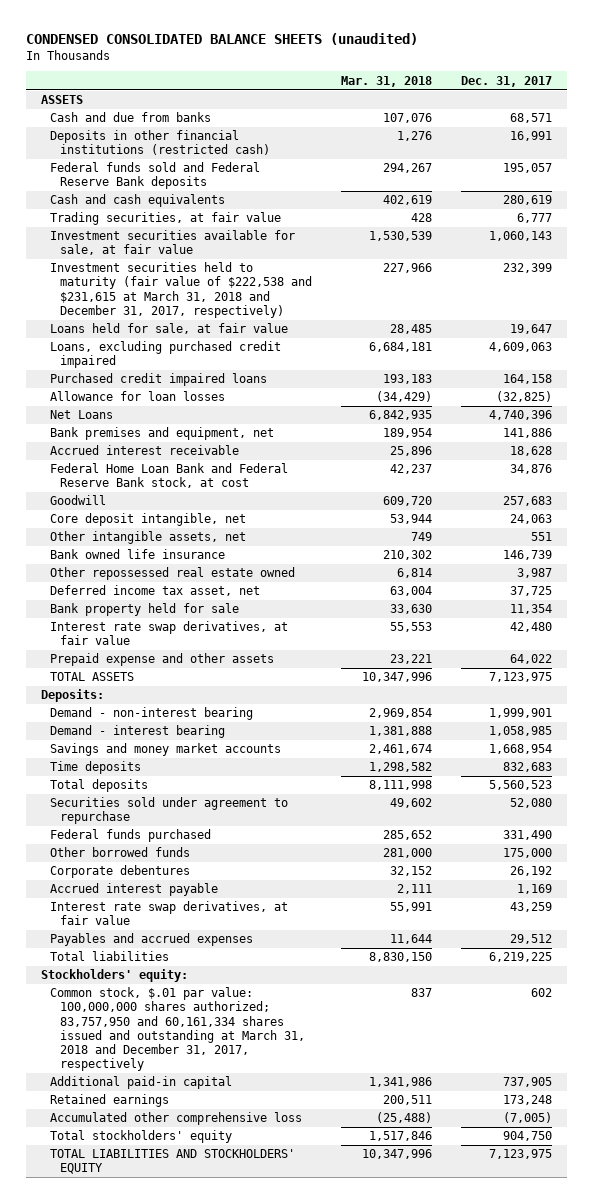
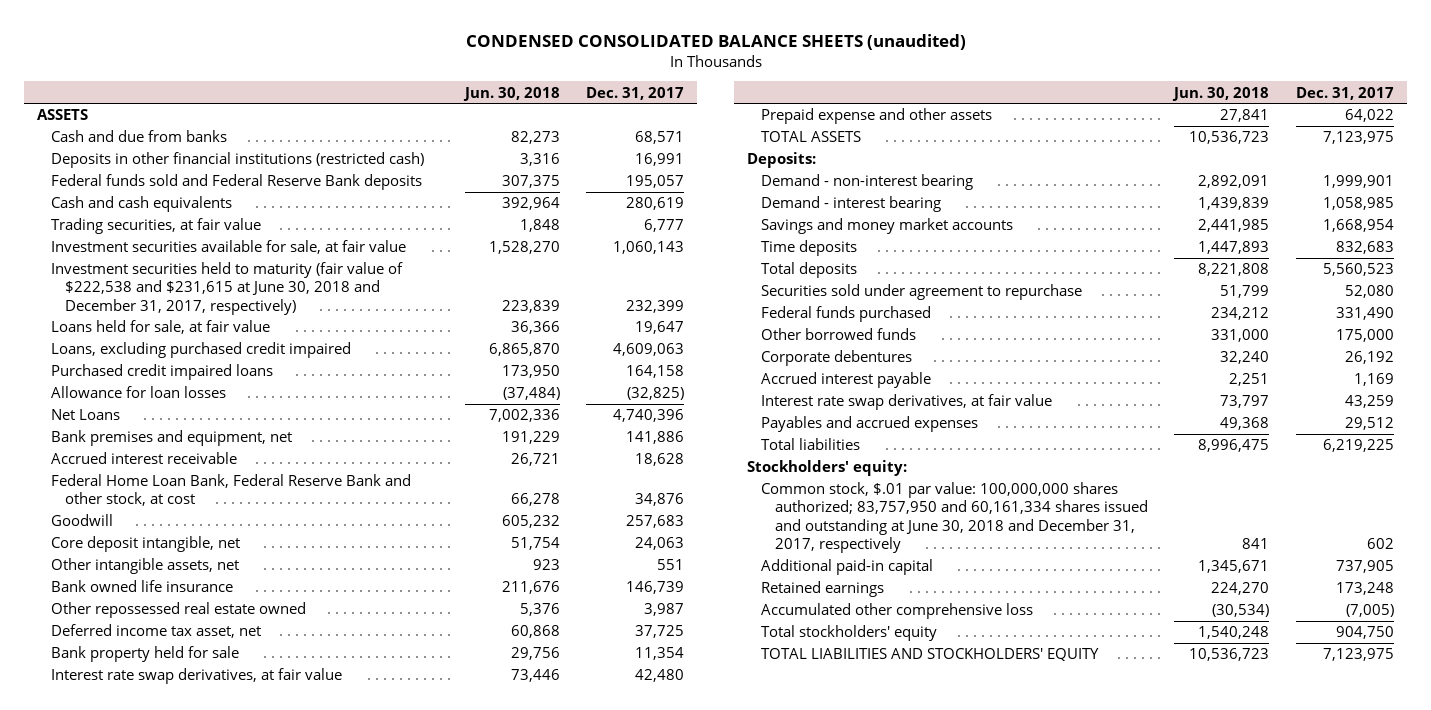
[341,75,433,87] Mar. 31, 2018 -> none
none -> [462,86,560,101] Jun. 30, 2018
[50,262,313,318] Investment securities held to maturity (fair value of $222,538 and $231,615 at March 31, 2018 and December 31, 2017, respectively) -> [51,262,404,315] Investment securities held to maturity (fair value of $222,538 and $231,615 at June 30, 2018 and December 31, 2017, respectively)
[50,463,289,489] Federal Home Loan Bank and Federal Reserve Bank stock, at cost -> [51,474,412,507] Federal Home Loan Bank, Federal Reserve Bank and other stock, at cost
[50,987,306,1071] Common stock, $.01 par value: 100,000,000 shares authorized; 83,757,950 and 60,161,334 shares issued and outstanding at March 31, 2018 and December 31, 2017, respectively -> [761,482,1148,553] Common stock, $.01 par value: 100,000,000 shares authorized; 83,757,950 and 60,161,334 shares issued and outstanding at June 30, 2018 and December 31, 2017, respectively

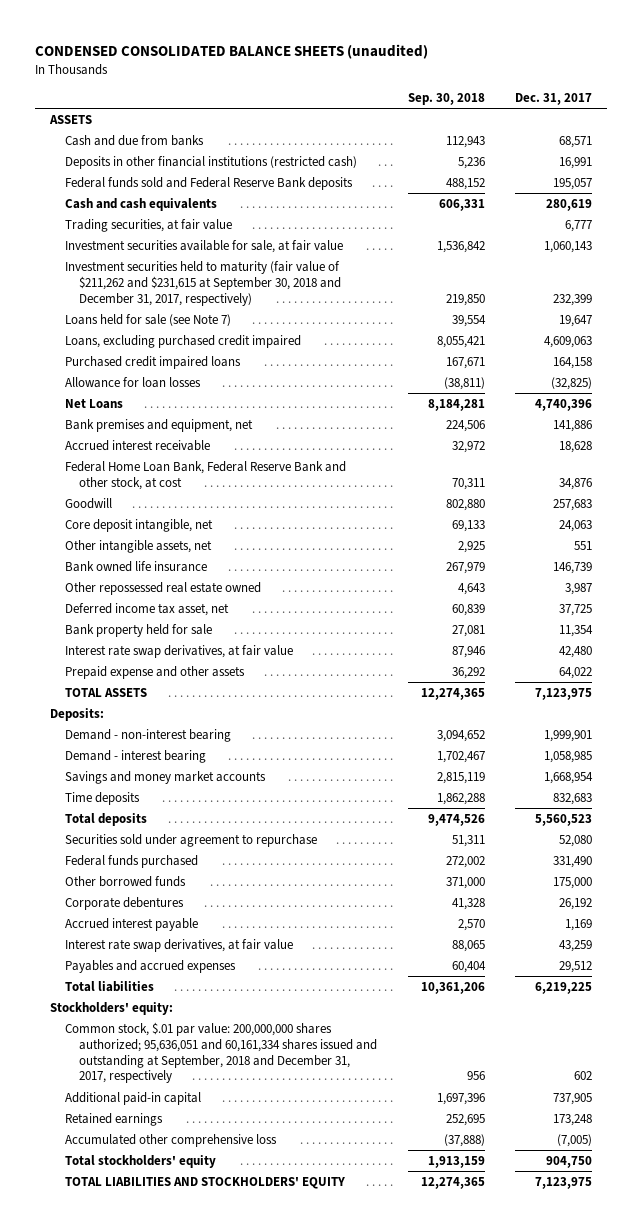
[462,86,560,101] Jun. 30, 2018 -> none
none -> [407,92,485,105] Sep. 30, 2018
[51,262,404,315] Investment securities held to maturity (fair value of $222,538 and $231,615 at June 30, 2018 and December 31, 2017, respectively) -> [64,261,342,306] Investment securities held to maturity (fair value of $211,262 and $231,615 at September 30, 2018 and December 31, 2017, respectively)
[51,320,271,335] Loans held for sale, at fair value -> [64,314,231,327] Loans held for sale (see Note 7)
[761,482,1148,553] Common stock, $.01 par value: 100,000,000 shares authorized; 83,757,950 and 60,161,334 shares issued and outstanding at June 30, 2018 and December 31, 2017, respectively -> [64,1022,378,1084] Common stock, $.01 par value: 200,000,000 shares authorized; 95,636,051 and 60,161,334 shares issued and outstanding at September, 2018 and December 31, 2017, respectively

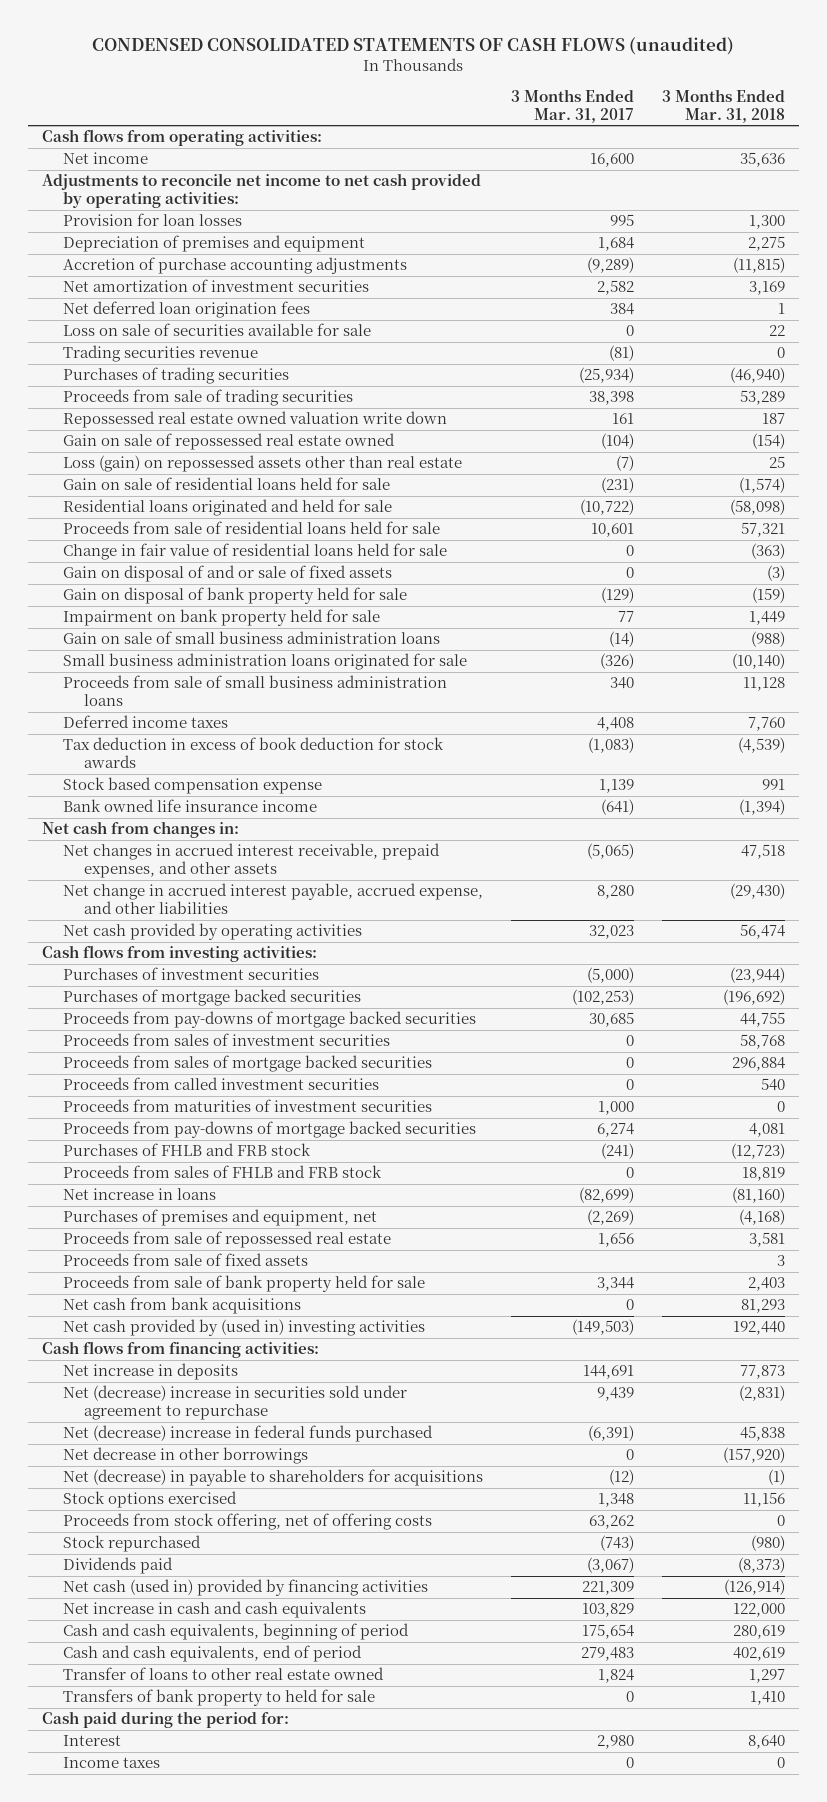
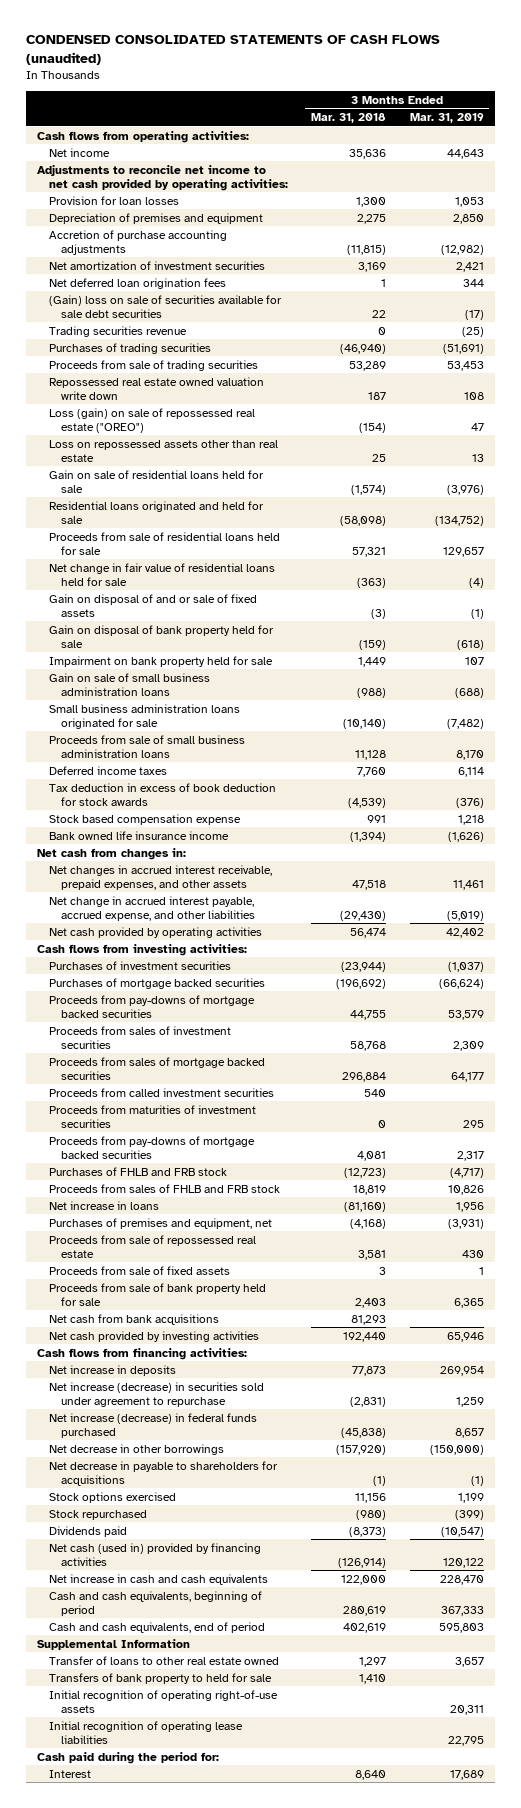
[510,88,634,123] 3 Months Ended Mar. 31, 2017 -> none
none -> [409,113,484,124] Mar. 31, 2019
[62,323,371,337] Loss on sale of securities available for sale -> [48,294,282,318] (Gain) loss on sale of securities available for sale debt securities
[62,433,395,451] Gain on sale of repossessed real estate owned -> [48,407,255,433] Loss (gain) on sale of repossessed real estate ("OREO")
[62,455,462,473] Loss (gain) on repossessed assets other than real estate -> [48,439,278,462] Loss on repossessed assets other than real estate
[62,543,447,561] Change in fair value of residential loans held for sale -> [48,562,275,586] Net change in fair value of residential loans held for sale
[62,1319,425,1337] Net cash provided by (used in) investing activities -> [48,1330,259,1342] Net cash provided by investing activities
[62,1385,407,1421] Net (decrease) increase in securities sold under agreement to repurchase -> [48,1381,264,1407] Net increase (decrease) in securities sold under agreement to repurchase
[62,1425,433,1443] Net (decrease) increase in federal funds purchased -> [48,1412,257,1438] Net increase (decrease) in federal funds purchased
[740,1426,786,1442] 45,838 -> [341,1427,387,1438] (45,838)
[62,1469,483,1487] Net (decrease) in payable to shareholders for acquisitions -> [48,1460,278,1486] Net decrease in payable to shareholders for acquisitions
[62,1513,432,1531] Proceeds from stock offering, net of offering costs -> none
none -> [37,1638,191,1650] Supplemental Information
none -> [48,1689,278,1713] Initial recognition of operating right-of-use assets
none -> [48,1720,243,1744] Initial recognition of operating lease liabilities
[62,1757,160,1769] Income taxes -> none

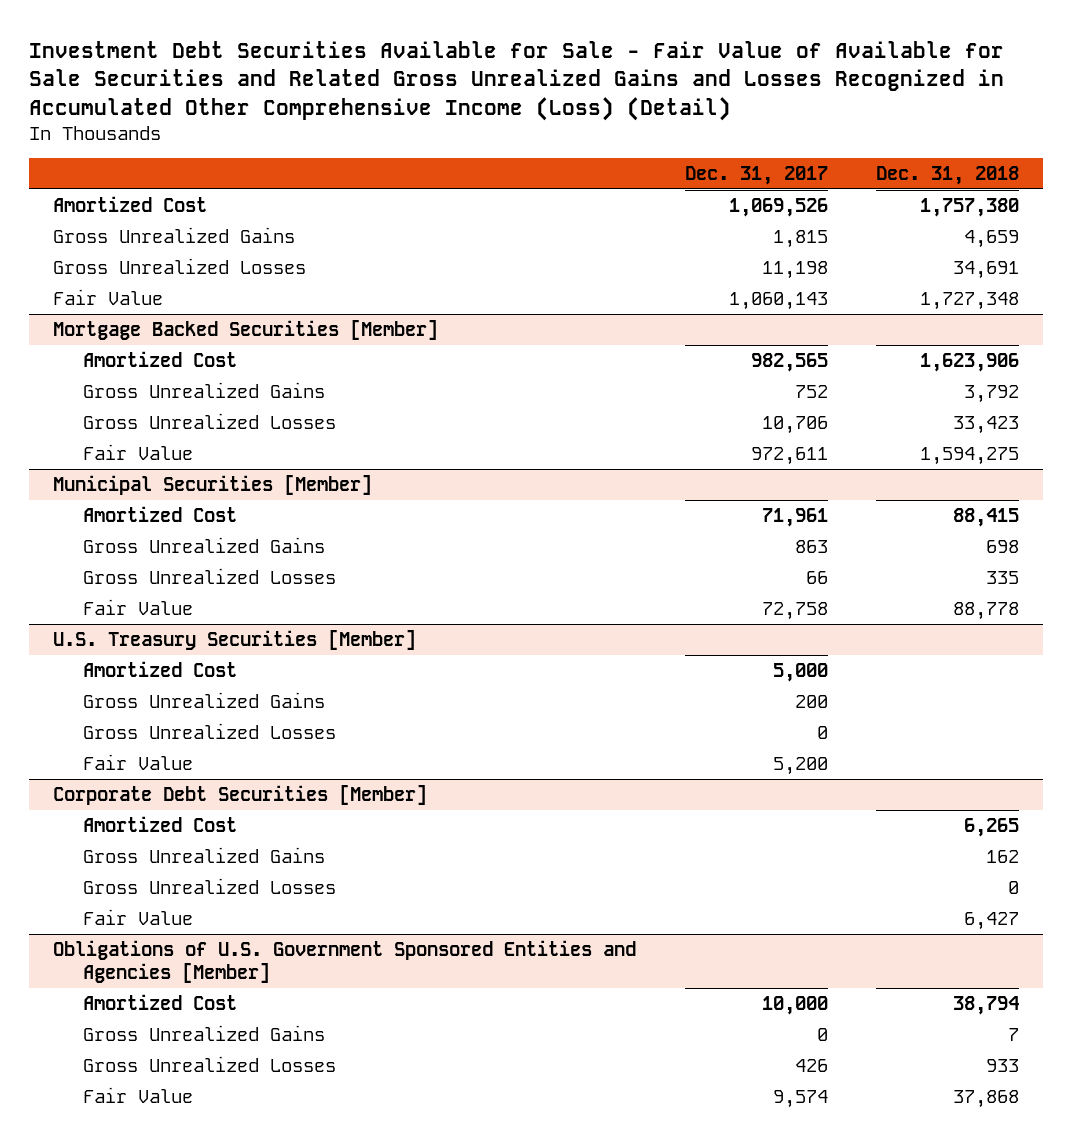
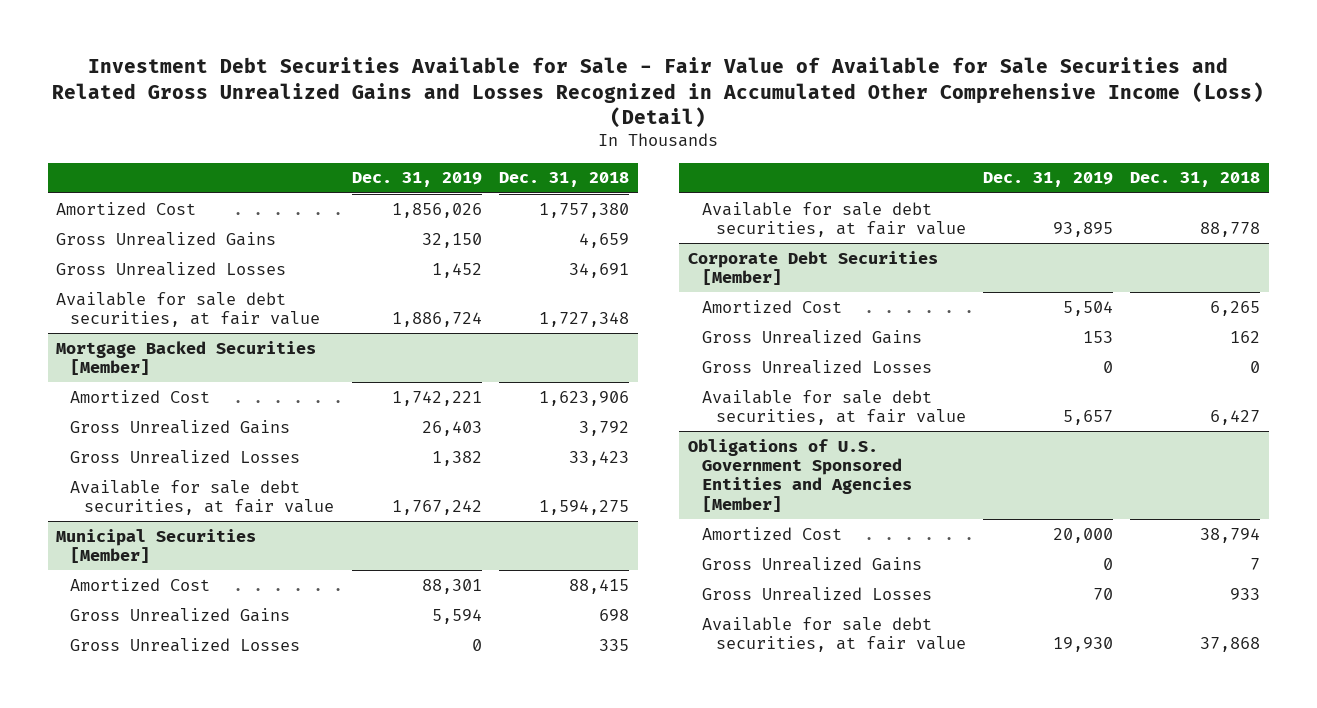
[684,165,828,185] Dec. 31, 2017 -> none
none -> [351,172,482,188] Dec. 31, 2019
[53,288,164,305] Fair Value -> [56,291,321,327] Available for sale debt securities, at fair value
[82,443,193,460] Fair Value -> [70,479,335,515] Available for sale debt securities, at fair value
[53,629,417,650] U.S. Treasury Securities [Member] -> none
[82,660,237,677] Amortized Cost -> none
[82,691,325,708] Gross Unrealized Gains -> none
[82,722,336,739] Gross Unrealized Losses -> none
[82,753,193,770] Fair Value -> none
[82,598,193,615] Fair Value -> [701,201,966,237] Available for sale debt securities, at fair value
[82,908,193,925] Fair Value -> [701,389,966,425] Available for sale debt securities, at fair value
[82,1086,193,1103] Fair Value -> [701,616,966,652] Available for sale debt securities, at fair value

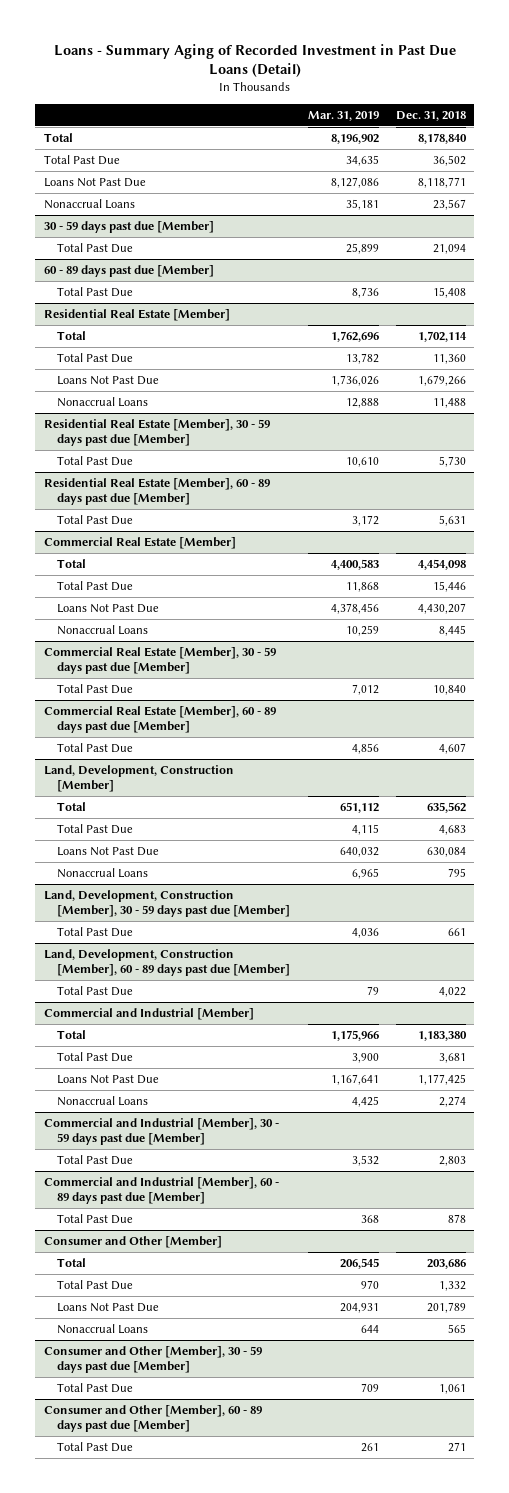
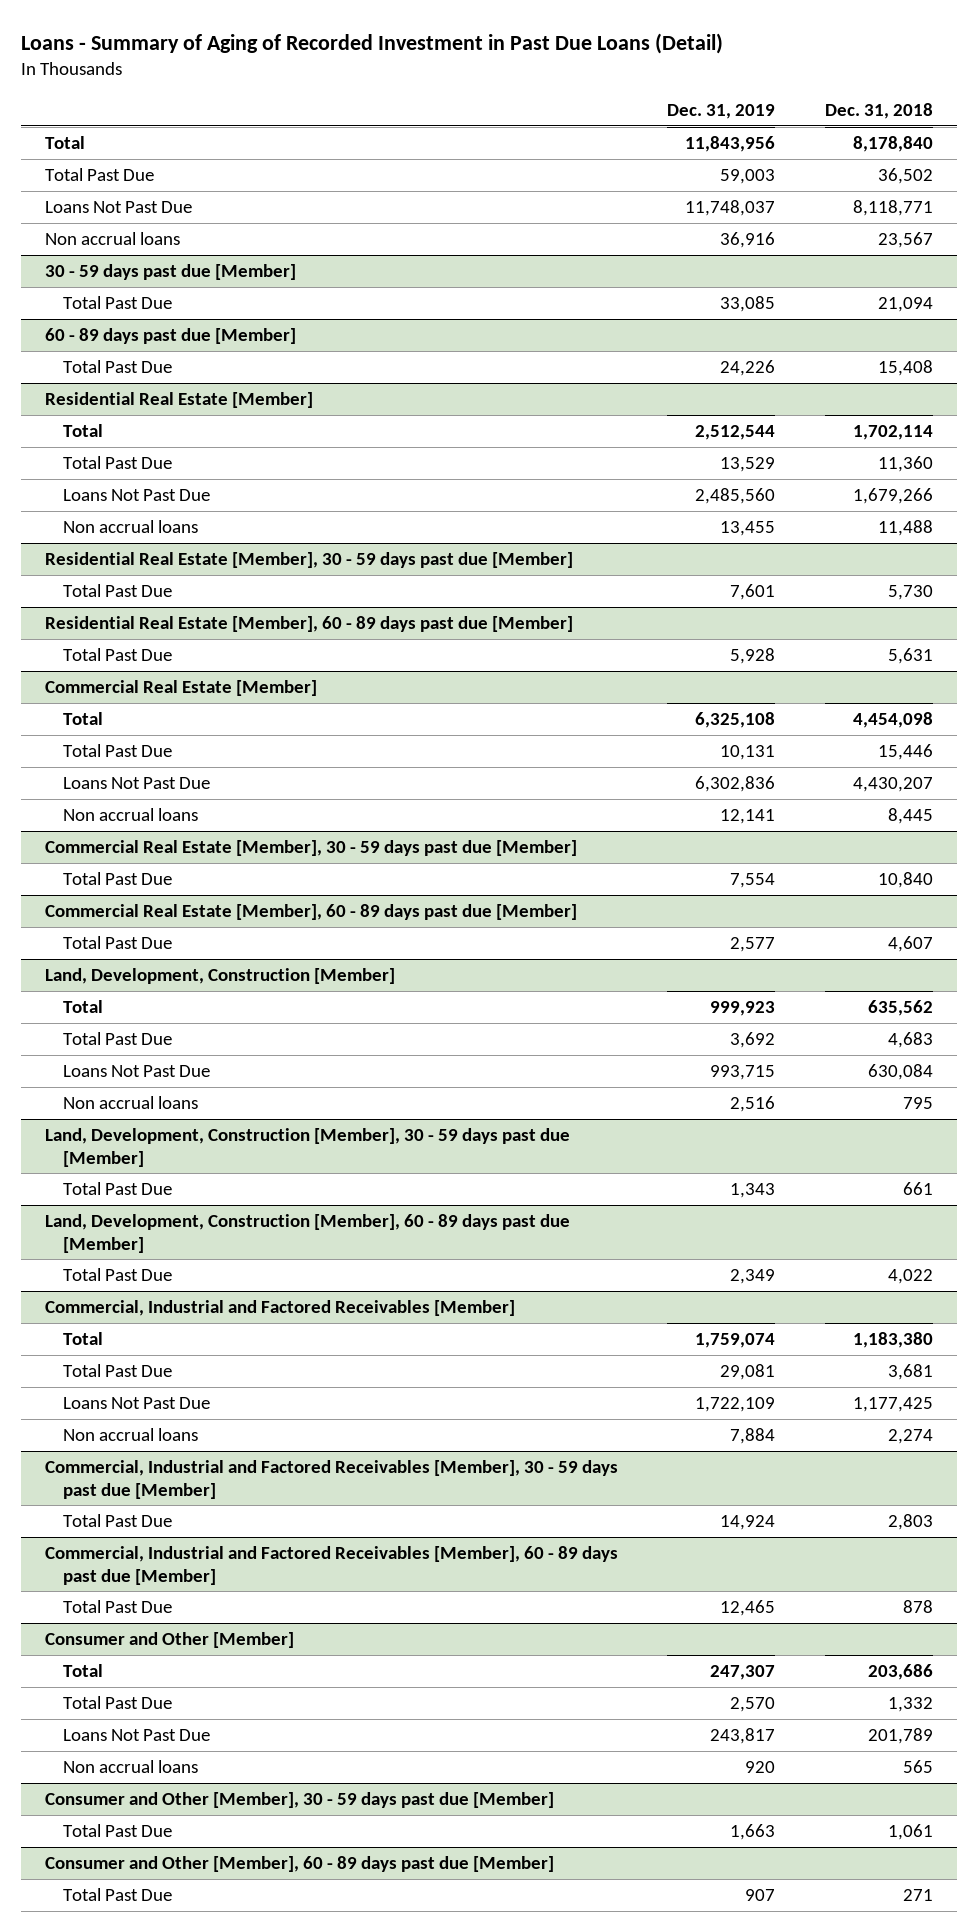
[53,43,456,78] Loans - Summary Aging of Recorded Investment in Past Due Loans (Detail) -> [20,32,723,54] Loans - Summary of Aging of Recorded Investment in Past Due Loans (Detail)
[307,110,379,121] Mar. 31, 2019 -> none
none -> [667,104,776,120] Dec. 31, 2019
[43,199,135,210] Nonaccrual Loans -> [45,231,181,245] Non accrual loans
[57,397,149,408] Nonaccrual Loans -> [63,519,199,533] Non accrual loans
[57,625,149,636] Nonaccrual Loans -> [63,807,199,821] Non accrual loans
[57,868,149,879] Nonaccrual Loans -> [63,1095,199,1109] Non accrual loans
[43,1008,254,1021] Commercial and Industrial [Member] -> [45,1299,516,1316] Commercial, Industrial and Factored Receivables [Member]
[57,1096,149,1107] Nonaccrual Loans -> [63,1427,199,1441] Non accrual loans
[43,1118,279,1146] Commercial and Industrial [Member], 30 - 59 days past due [Member] -> [45,1459,619,1499] Commercial, Industrial and Factored Receivables [Member], 30 - 59 days past due [Member]
[43,1177,279,1205] Commercial and Industrial [Member], 60 - 89 days past due [Member] -> [45,1545,619,1585] Commercial, Industrial and Factored Receivables [Member], 60 - 89 days past due [Member]
[57,1324,149,1335] Nonaccrual Loans -> [63,1759,199,1773] Non accrual loans

